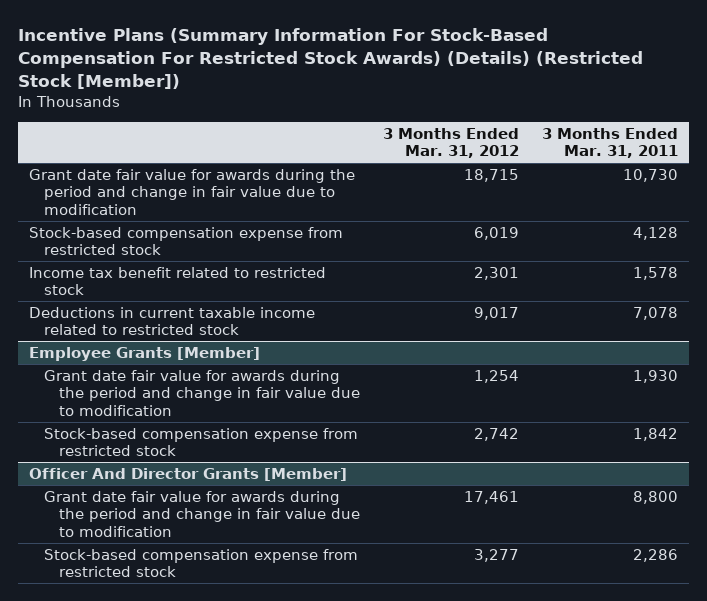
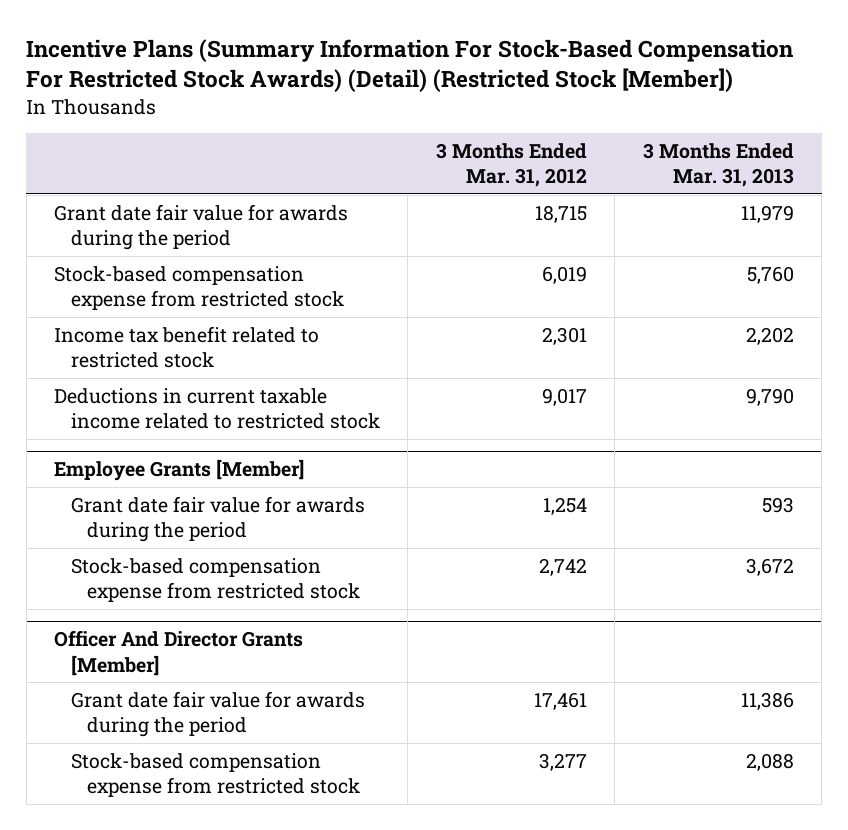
[18,28,644,90] Incentive Plans (Summary Information For Stock-Based Compensation For Restricted Stock Awards) (Details) (Restricted Stock [Member]) -> [26,38,794,93] Incentive Plans (Summary Information For Stock-Based Compensation For Restricted Stock Awards) (Detail) (Restricted Stock [Member])
[541,128,678,159] 3 Months Ended Mar. 31, 2011 -> none
none -> [642,143,794,188] 3 Months Ended Mar. 31, 2013
[29,168,356,215] Grant date fair value for awards during the period and change in fair value due to modification -> [54,203,349,251] Grant date fair value for awards during the period
[44,369,360,416] Grant date fair value for awards during the period and change in fair value due to modification -> [70,495,365,543] Grant date fair value for awards during the period
[44,490,360,537] Grant date fair value for awards during the period and change in fair value due to modification -> [70,690,365,738] Grant date fair value for awards during the period

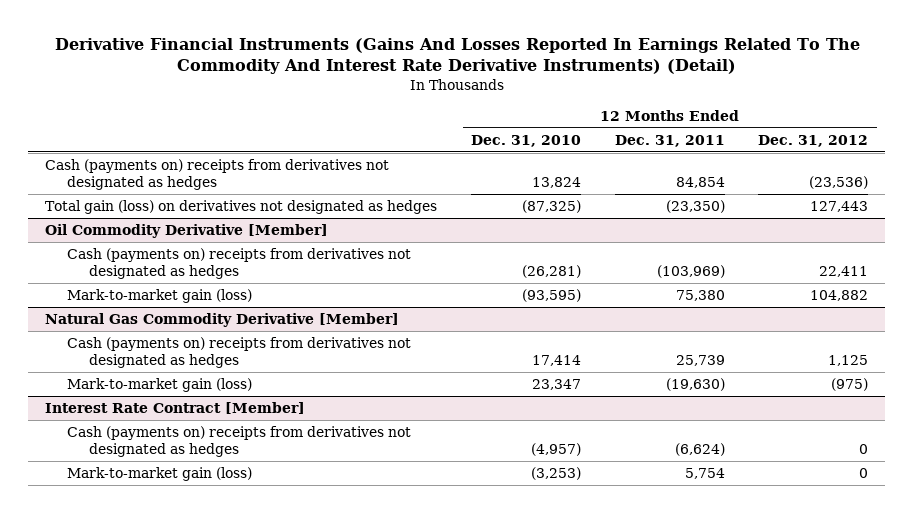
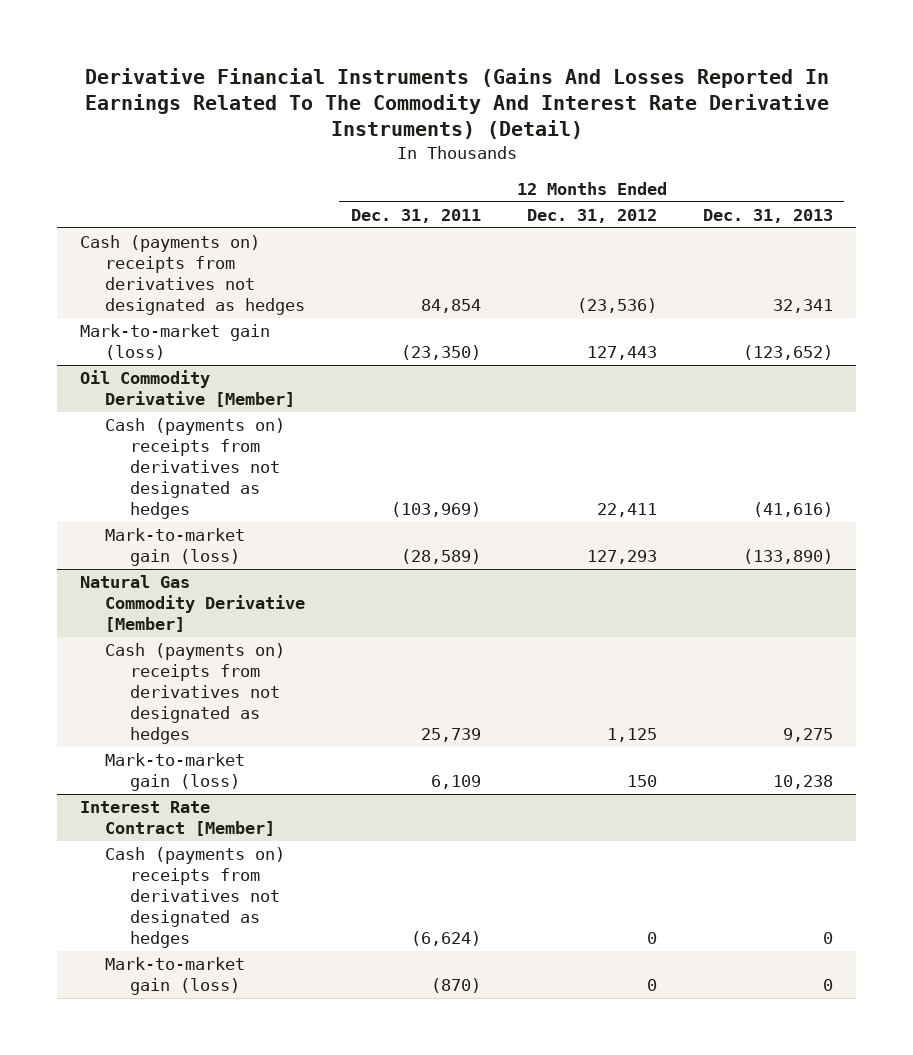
[470,134,581,147] Dec. 31, 2010 -> none
none -> [702,209,833,224] Dec. 31, 2013
[45,200,438,215] Total gain (loss) on derivatives not designated as hedges -> [80,324,271,361] Mark-to-market gain (loss)
[675,290,725,302] 75,380 -> [400,549,481,565] (28,589)
[810,290,869,302] 104,882 -> [586,550,657,565] 127,293
[665,378,725,392] (19,630) -> [430,775,481,790] 6,109
[831,378,869,392] (975) -> [626,775,657,788] 150
[684,468,725,480] 5,754 -> [430,978,481,994] (870)

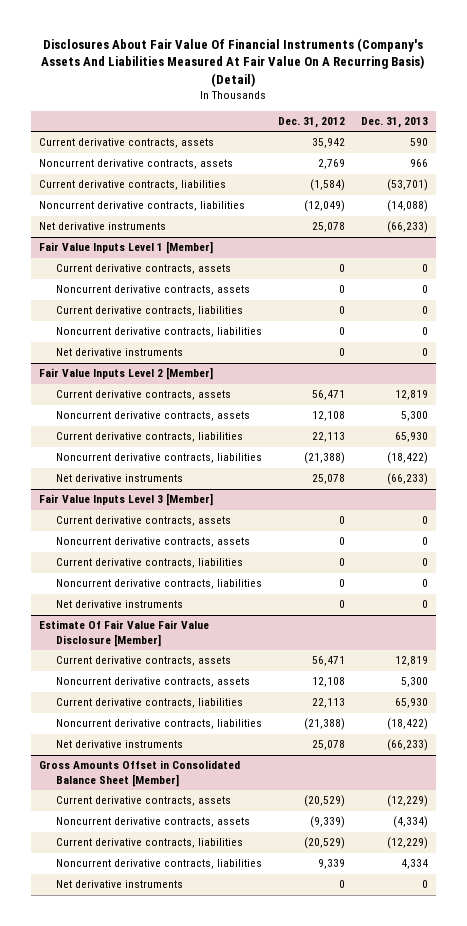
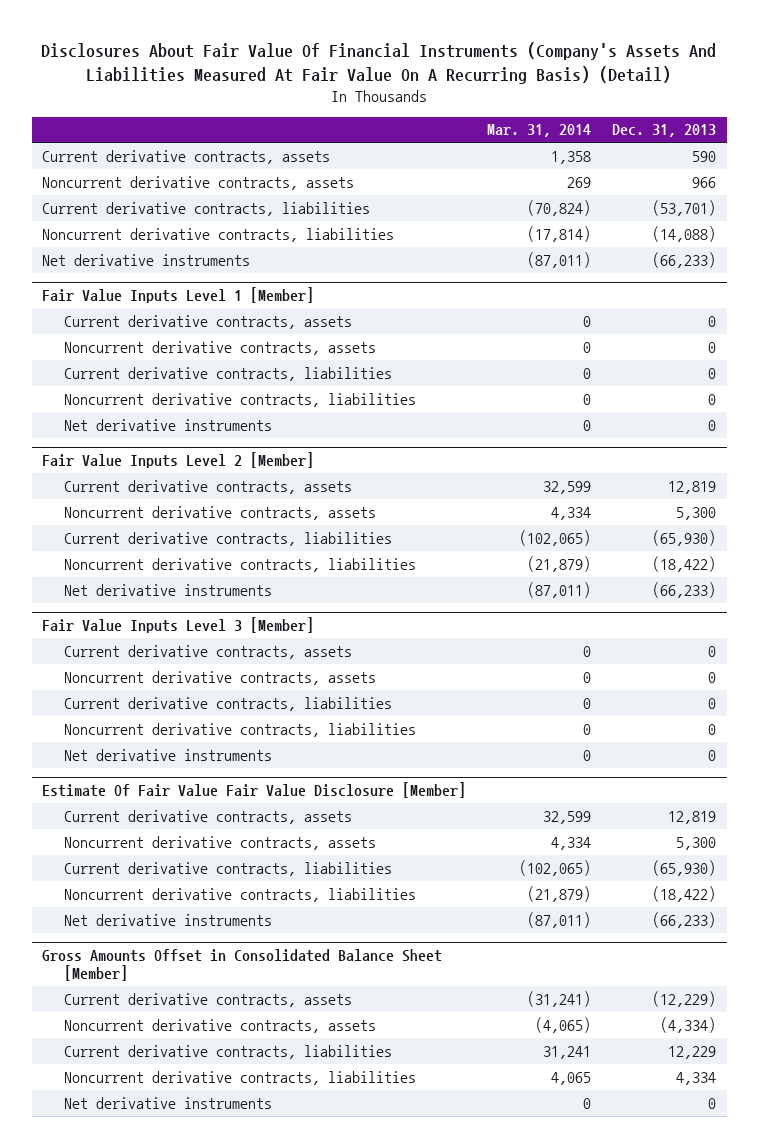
[277,116,345,128] Dec. 31, 2012 -> none
none -> [487,124,592,138] Mar. 31, 2014
[394,432,428,443] 65,930 -> [652,529,717,546] (65,930)
[394,698,428,709] 65,930 -> [652,859,717,876] (65,930)
[386,837,428,850] (12,229) -> [668,1045,717,1059] 12,229

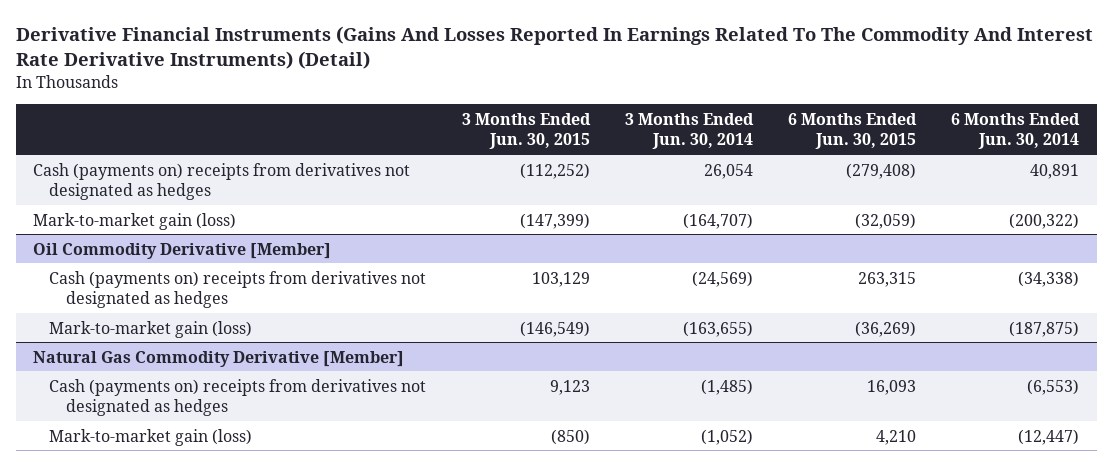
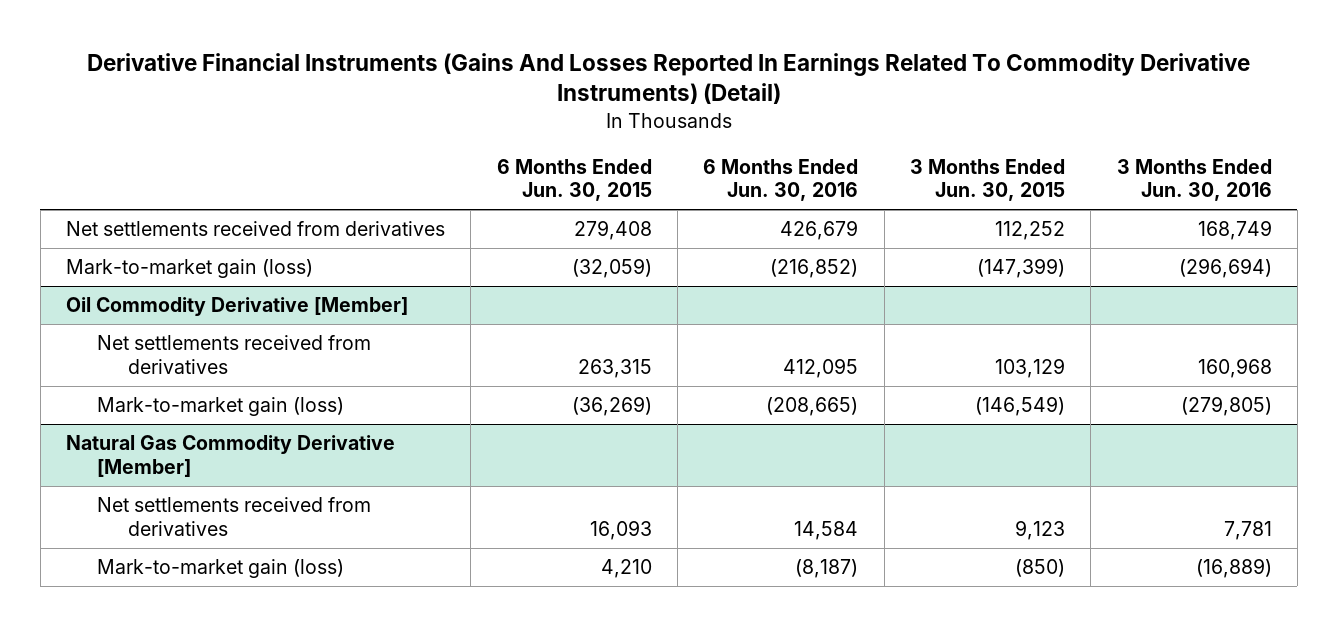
[15,25,1093,70] Derivative Financial Instruments (Gains And Losses Reported In Earnings Related To The Commodity And Interest Rate Derivative Instruments) (Detail) -> [86,52,1250,105] Derivative Financial Instruments (Gains And Losses Reported In Earnings Related To Commodity Derivative Instruments) (Detail)
[624,112,754,150] 3 Months Ended Jun. 30, 2014 -> none
[951,112,1081,150] 6 Months Ended Jun. 30, 2014 -> none
none -> [703,158,859,202] 6 Months Ended Jun. 30, 2016
none -> [1116,158,1272,202] 3 Months Ended Jun. 30, 2016
[33,162,411,200] Cash (payments on) receipts from derivatives not designated as hedges -> none
none -> [65,221,445,237] Net settlements received from derivatives
[49,270,427,308] Cash (payments on) receipts from derivatives not designated as hedges -> [97,335,372,374] Net settlements received from derivatives
[49,378,427,416] Cash (payments on) receipts from derivatives not designated as hedges -> [97,497,372,536] Net settlements received from derivatives

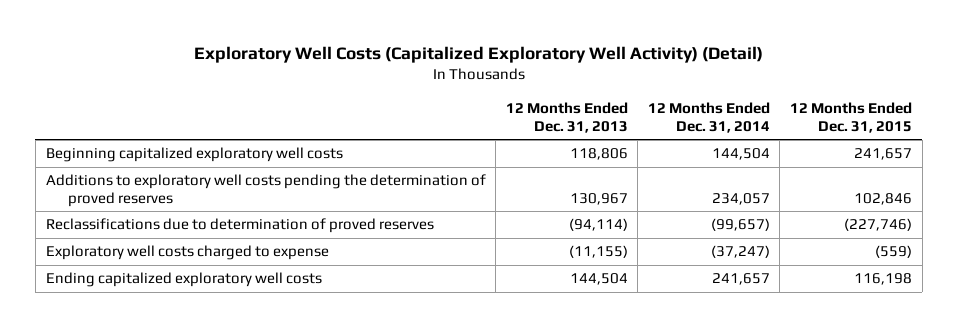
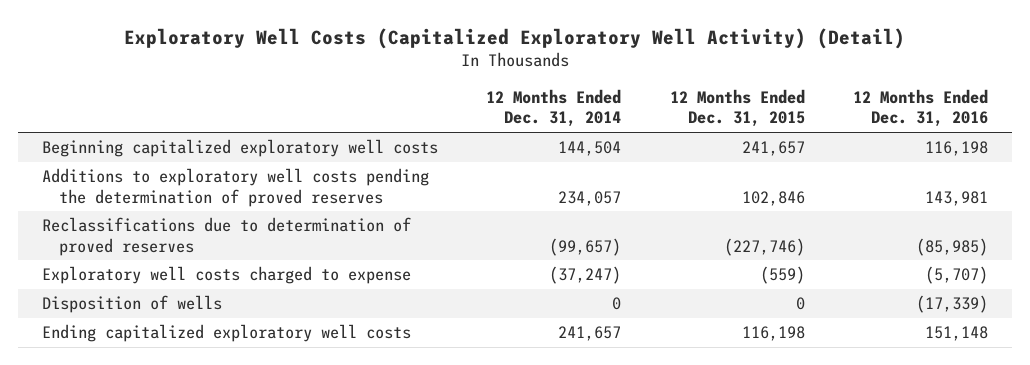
[505,102,628,133] 12 Months Ended Dec. 31, 2013 -> none
none -> [852,89,988,128] 12 Months Ended Dec. 31, 2016
none -> [41,295,222,314] Disposition of wells

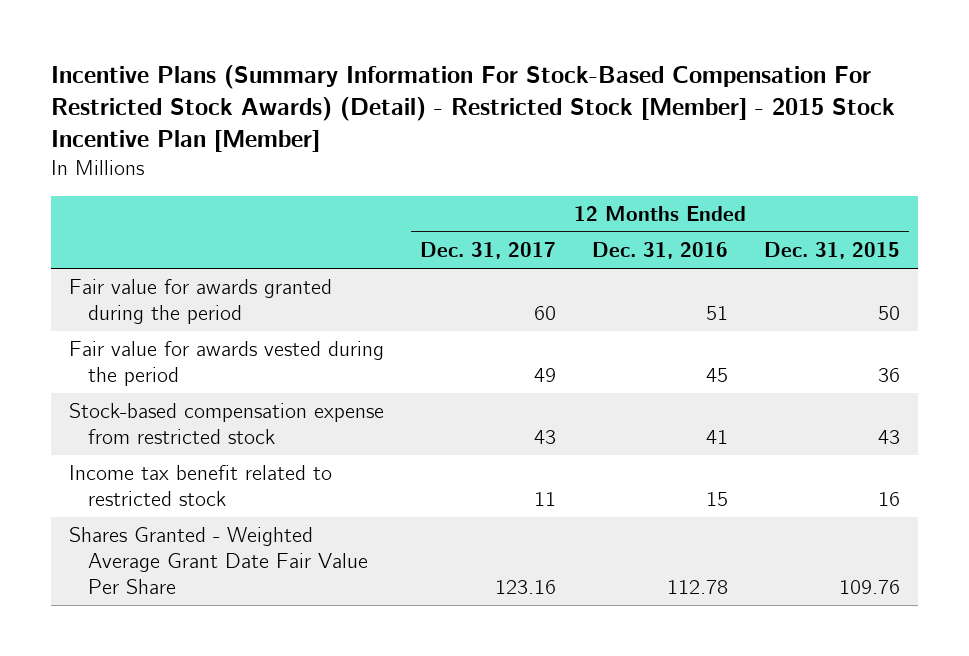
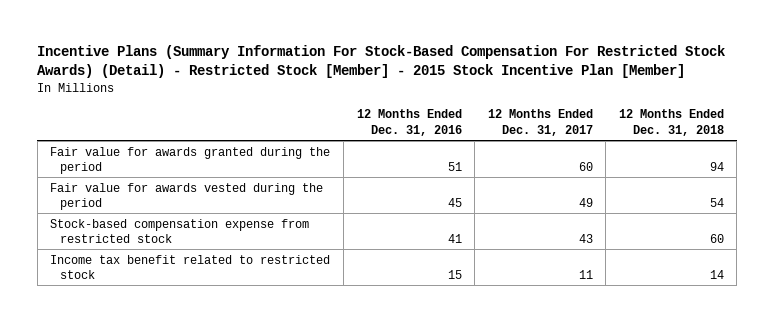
[763,242,900,260] Dec. 31, 2015 -> none
none -> [618,109,724,136] 12 Months Ended Dec. 31, 2018
[68,527,369,595] Shares Granted - Weighted Average Grant Date Fair Value Per Share -> none

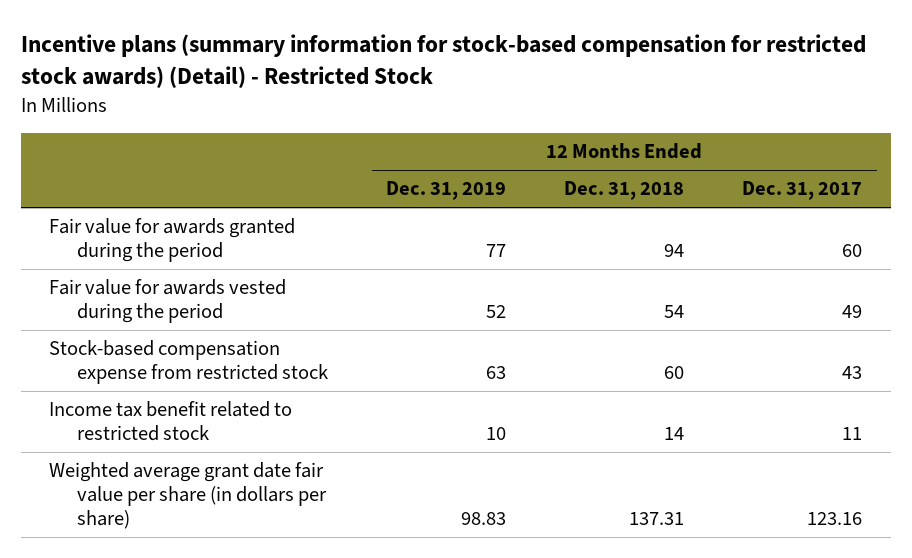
[37,45,726,79] Incentive Plans (Summary Information For Stock-Based Compensation For Restricted Stock Awards) (Detail) - Restricted Stock [Member] - 2015 Stock Incentive Plan [Member] -> [20,34,866,89] Incentive plans (summary information for stock-based compensation for restricted stock awards) (Detail) - Restricted Stock
[356,109,462,136] 12 Months Ended Dec. 31, 2016 -> none
none -> [386,181,507,201] Dec. 31, 2019
none -> [49,462,328,529] Weighted average grant date fair value per share (in dollars per share)

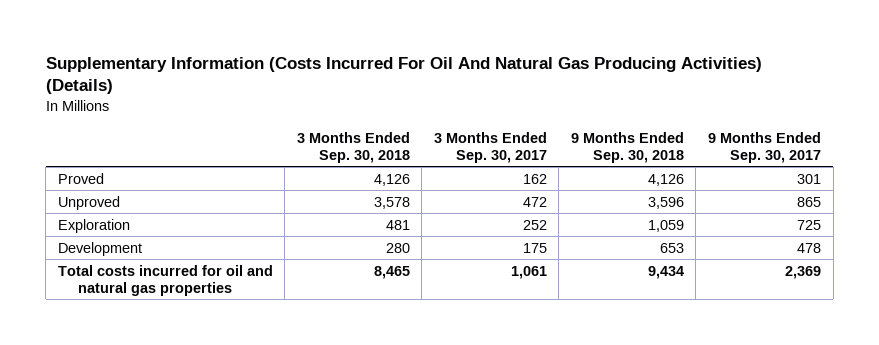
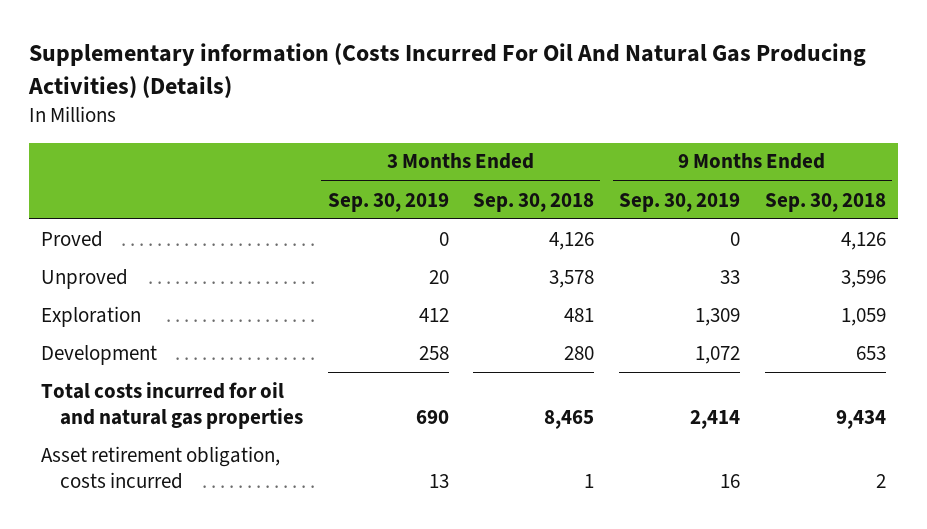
[45,56,762,95] Supplementary Information (Costs Incurred For Oil And Natural Gas Producing Activities) (Details) -> [27,43,866,98] Supplementary information (Costs Incurred For Oil And Natural Gas Producing Activities) (Details)
[433,131,547,163] 3 Months Ended Sep. 30, 2017 -> none
[708,131,822,163] 9 Months Ended Sep. 30, 2017 -> none
none -> [327,192,449,212] Sep. 30, 2019
none -> [618,192,740,212] Sep. 30, 2019
none -> [41,445,281,489] Asset retirement obligation, costs incurred

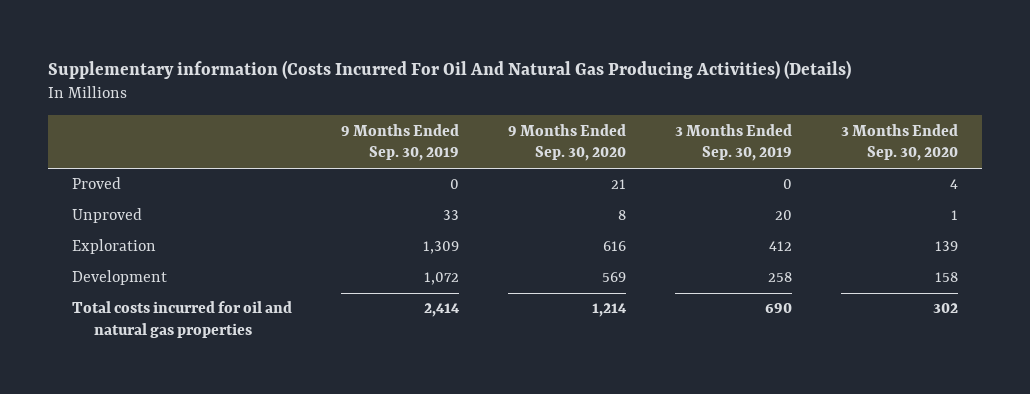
[473,192,595,212] Sep. 30, 2018 -> none
[764,192,886,212] Sep. 30, 2018 -> none
none -> [507,123,626,162] 9 Months Ended Sep. 30, 2020
none -> [840,123,958,162] 3 Months Ended Sep. 30, 2020
[41,445,281,489] Asset retirement obligation, costs incurred -> none

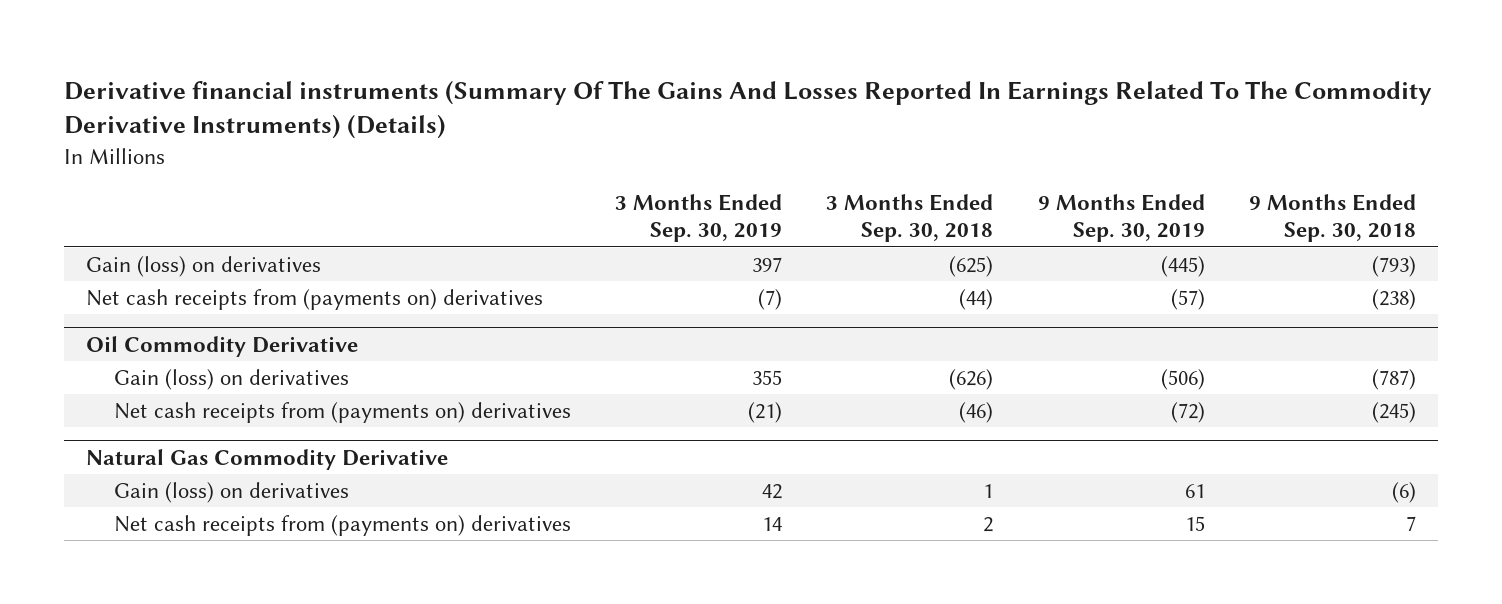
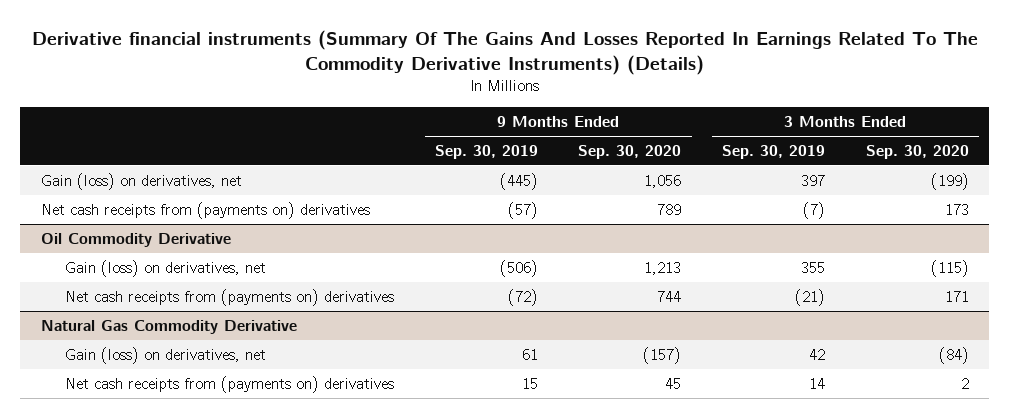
[826,193,994,243] 3 Months Ended Sep. 30, 2018 -> none
[1248,193,1416,243] 9 Months Ended Sep. 30, 2018 -> none
none -> [578,144,682,159] Sep. 30, 2020
none -> [865,144,969,159] Sep. 30, 2020
[86,255,322,277] Gain (loss) on derivatives -> [40,172,242,190] Gain (loss) on derivatives, net
[113,368,349,390] Gain (loss) on derivatives -> [65,259,267,277] Gain (loss) on derivatives, net
[113,481,349,503] Gain (loss) on derivatives -> [65,346,267,364] Gain (loss) on derivatives, net

